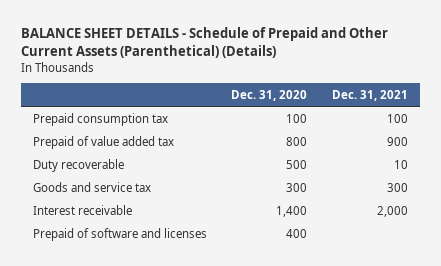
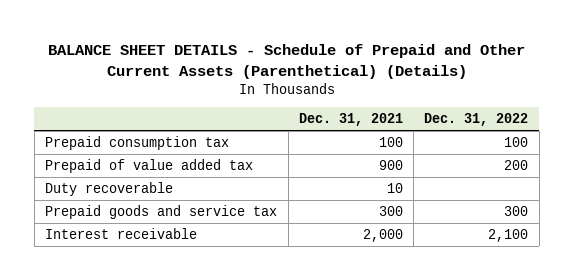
[231,89,308,101] Dec. 31, 2020 -> none
none -> [424,113,529,127] Dec. 31, 2022
[32,181,151,192] Goods and service tax -> [45,204,278,219] Prepaid goods and service tax
[32,227,207,241] Prepaid of software and licenses -> none

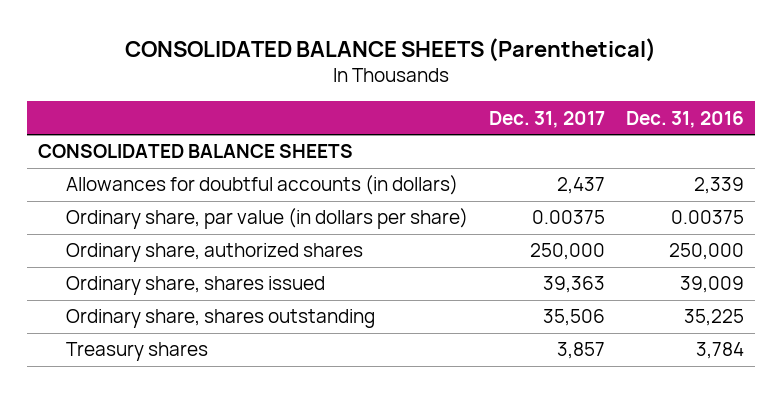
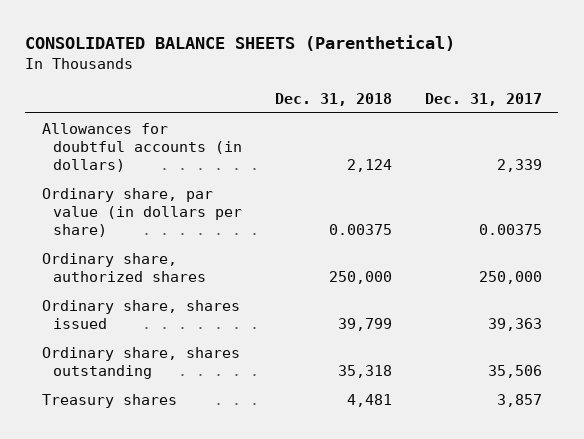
[626,110,745,128] Dec. 31, 2016 -> none
none -> [275,92,393,106] Dec. 31, 2018
[37,144,353,159] CONSOLIDATED BALANCE SHEETS -> none
[557,177,606,195] 2,437 -> [496,158,542,172] 2,339

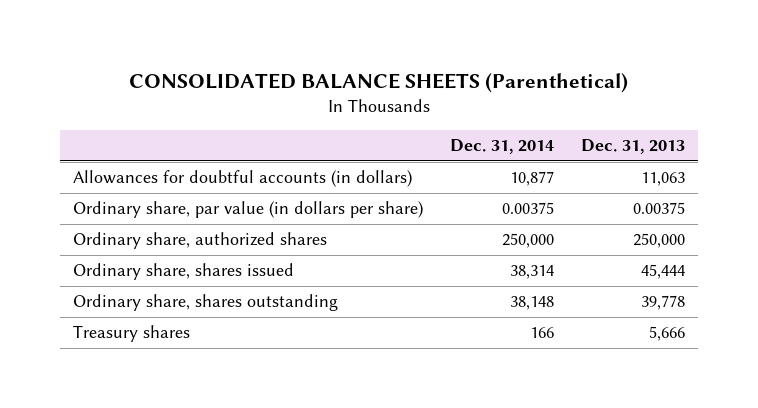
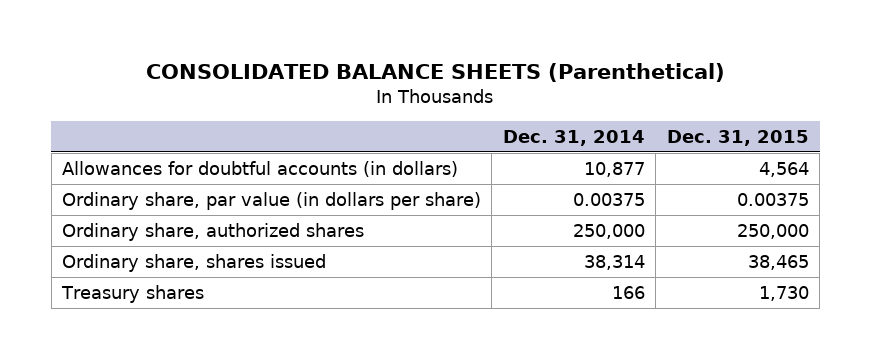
[580,139,685,155] Dec. 31, 2013 -> none
none -> [666,129,809,146] Dec. 31, 2015
[73,294,339,312] Ordinary share, shares outstanding -> none

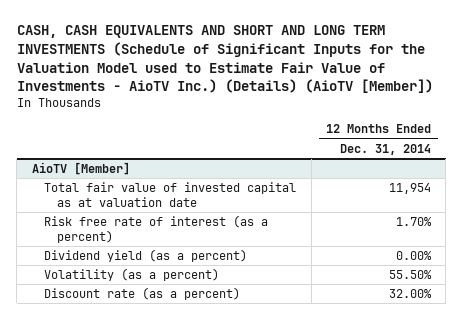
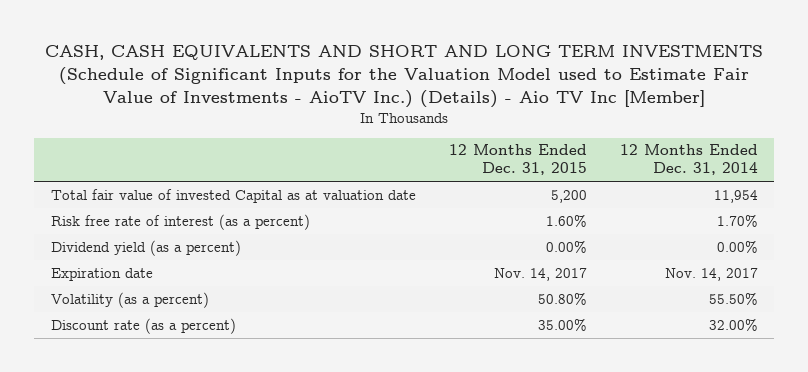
[16,25,433,94] CASH, CASH EQUIVALENTS AND SHORT AND LONG TERM INVESTMENTS (Schedule of Significant Inputs for the Valuation Model used to Estimate Fair Value of Investments - AioTV Inc.) (Details) (AioTV [Member]) -> [45,45,764,108] CASH, CASH EQUIVALENTS AND SHORT AND LONG TERM INVESTMENTS (Schedule of Significant Inputs for the Valuation Model used to Estimate Fair Value of Investments - AioTV Inc.) (Details) - Aio TV Inc [Member]
none -> [448,144,587,176] 12 Months Ended Dec. 31, 2015
[31,162,130,176] AioTV [Member] -> none
[44,182,297,207] Total fair value of invested capital as at valuation date -> [50,188,416,203] Total fair value of invested Capital as at valuation date
none -> [50,267,153,281] Expiration date

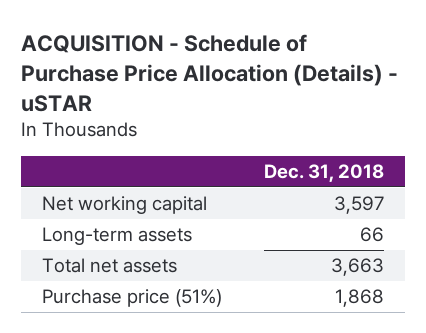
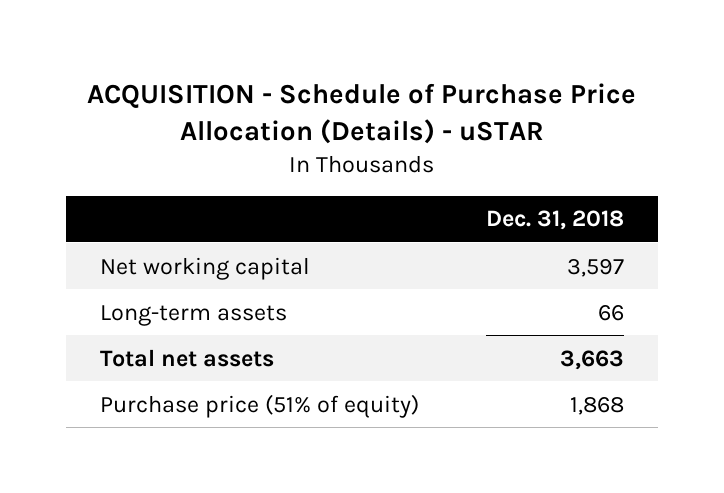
[42,289,223,308] Purchase price (51%) -> [100,393,420,418] Purchase price (51% of equity)

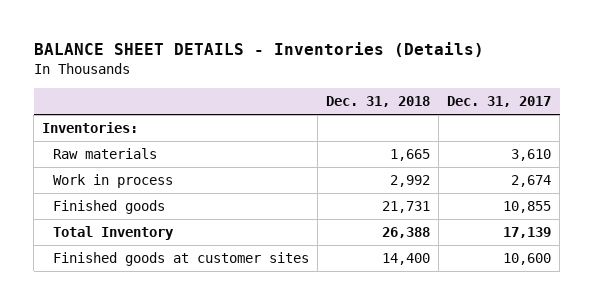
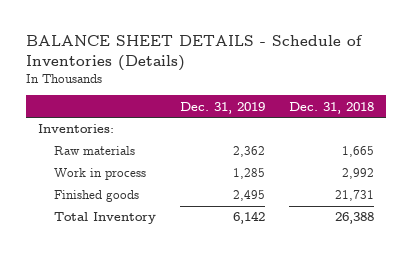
[33,42,484,58] BALANCE SHEET DETAILS - Inventories (Details) -> [26,34,364,71] BALANCE SHEET DETAILS - Schedule of Inventories (Details)
[447,96,552,108] Dec. 31, 2017 -> none
none -> [179,101,265,114] Dec. 31, 2019
[52,252,309,267] Finished goods at customer sites -> none

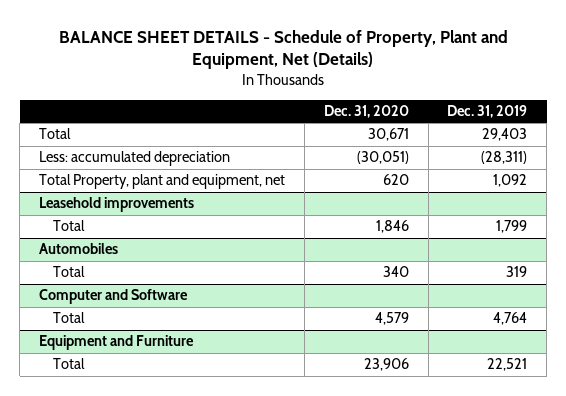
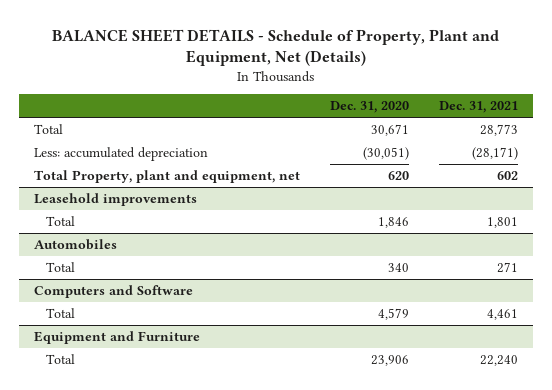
[447,105,528,119] Dec. 31, 2019 -> none
none -> [439,101,519,114] Dec. 31, 2021
[39,289,189,305] Computer and Software -> [34,284,194,298] Computers and Software

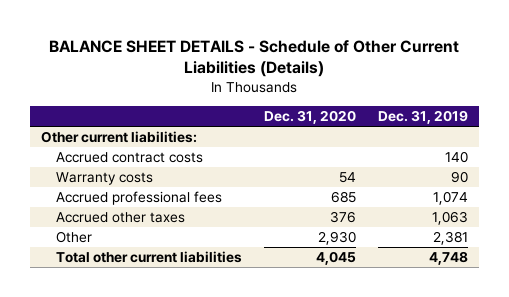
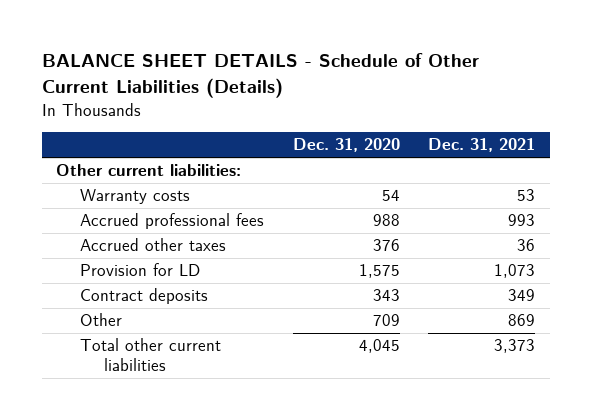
[377,110,468,125] Dec. 31, 2019 -> none
none -> [428,138,536,153] Dec. 31, 2021
[55,151,203,163] Accrued contract costs -> none
[330,190,356,203] 685 -> [372,214,400,227] 988
none -> [79,263,200,277] Provision for LD
none -> [79,288,208,305] Contract deposits
[317,230,356,245] 2,930 -> [372,314,400,327] 709

